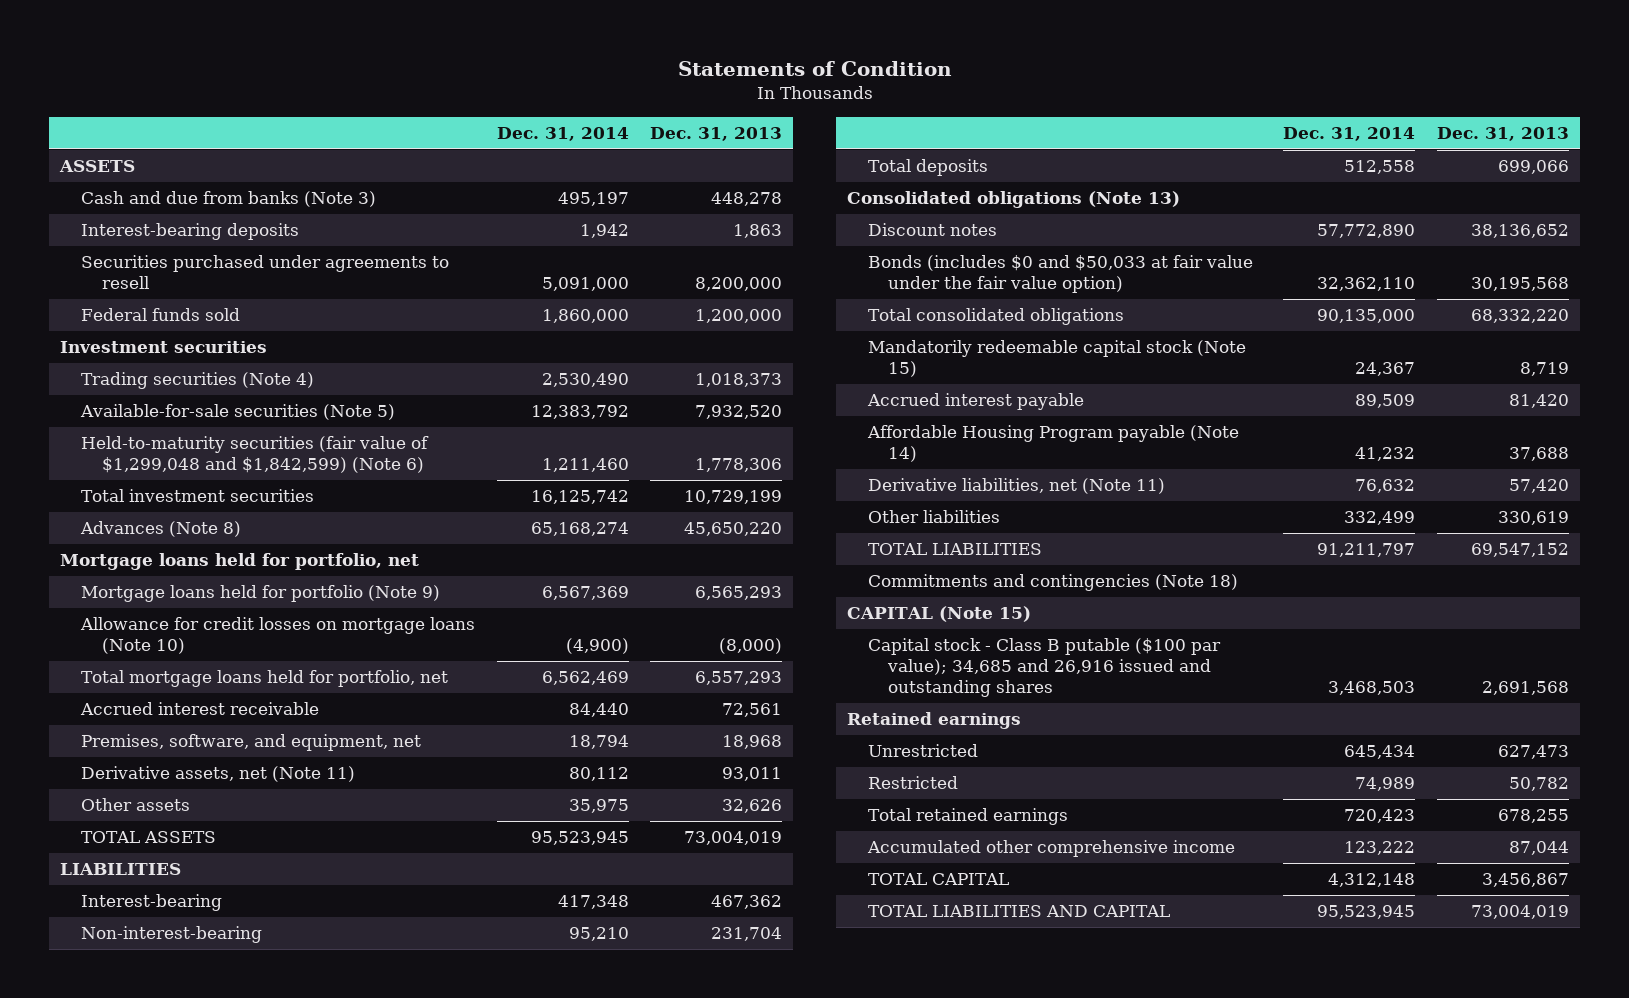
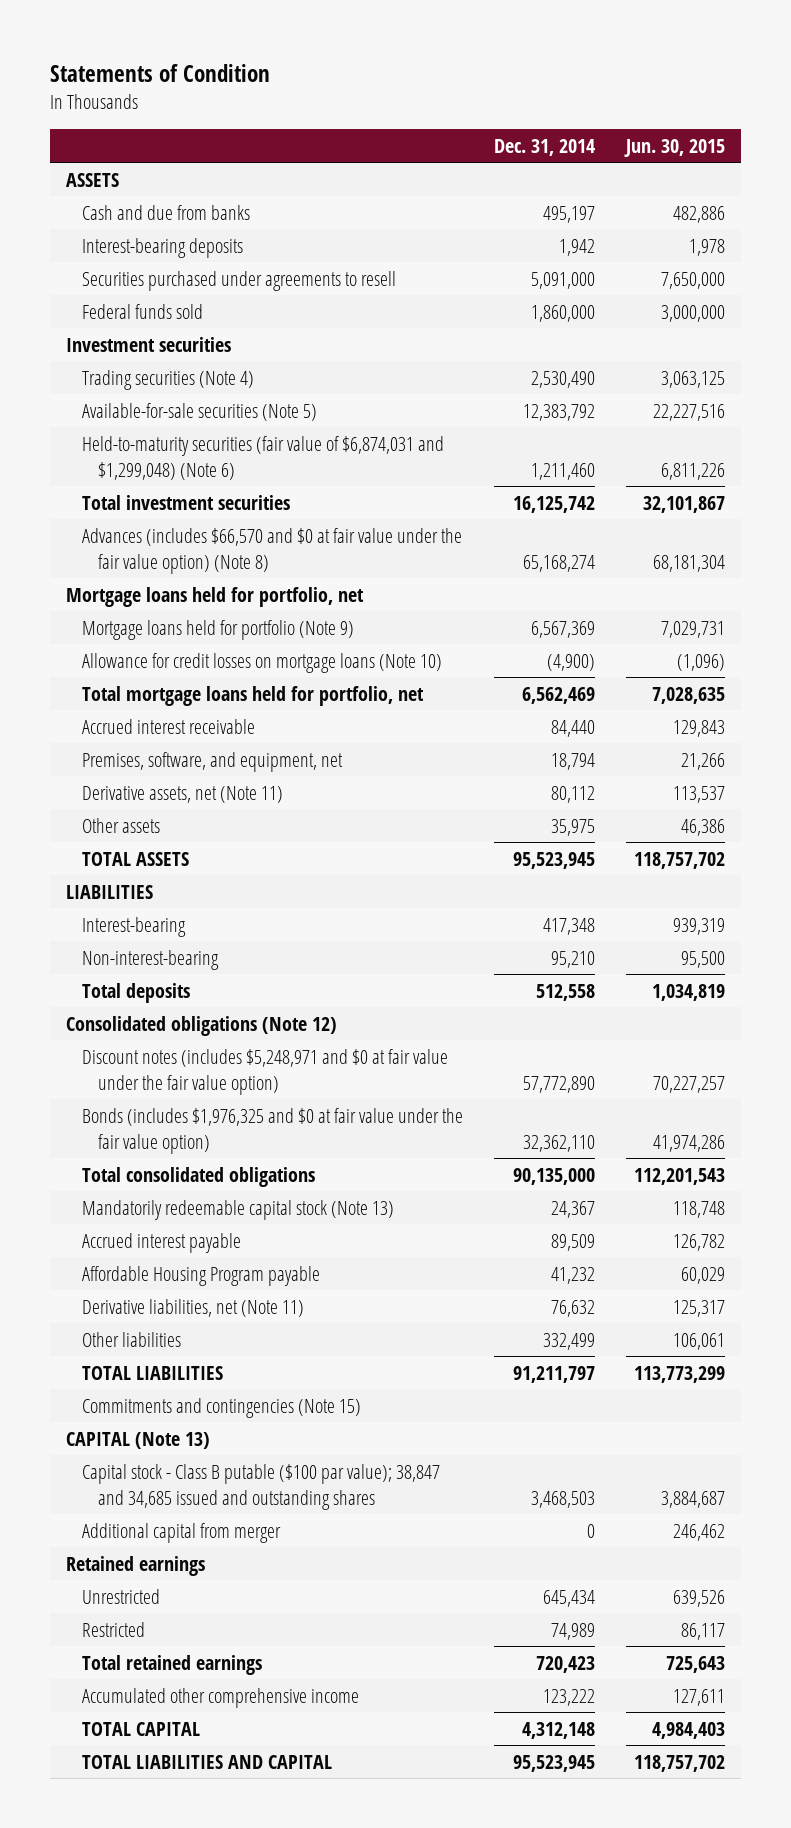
[650,126,783,141] Dec. 31, 2013 -> none
none -> [624,138,726,157] Jun. 30, 2015
[80,191,376,208] Cash and due from banks (Note 3) -> [81,204,250,220] Cash and due from banks
[80,436,429,474] Held-to-maturity securities (fair value of $1,299,048 and $1,842,599) (Note 6) -> [81,435,444,480] Held-to-maturity securities (fair value of $6,874,031 and $1,299,048) (Note 6)
[79,521,241,538] Advances (Note 8) -> [81,527,462,574] Advances (includes $66,570 and $0 at fair value under the fair value option) (Note 8)
[846,191,1180,209] Consolidated obligations (Note 13) -> [65,1015,337,1036] Consolidated obligations (Note 12)
[867,223,997,237] Discount notes -> [81,1048,448,1095] Discount notes (includes $5,248,971 and $0 at fair value under the fair value option)
[867,255,1253,294] Bonds (includes $0 and $50,033 at fair value under the fair value option) -> [81,1107,463,1154] Bonds (includes $1,976,325 and $0 at fair value under the fair value option)
[867,340,1246,378] Mandatorily redeemable capital stock (Note 15) -> [81,1199,394,1220] Mandatorily redeemable capital stock (Note 13)
[866,425,1239,463] Affordable Housing Program payable (Note 14) -> [81,1265,320,1286] Affordable Housing Program payable
[867,574,1238,592] Commitments and contingencies (Note 18) -> [81,1397,361,1418] Commitments and contingencies (Note 15)
[846,606,1031,623] CAPITAL (Note 15) -> [65,1431,210,1449] CAPITAL (Note 13)
[867,638,1221,698] Capital stock - Class B putable ($100 par value); 34,685 and 26,916 issued and outstanding shares -> [81,1463,440,1510] Capital stock - Class B putable ($100 par value); 38,847 and 34,685 issued and outstanding shares
none -> [81,1522,281,1543] Additional capital from merger

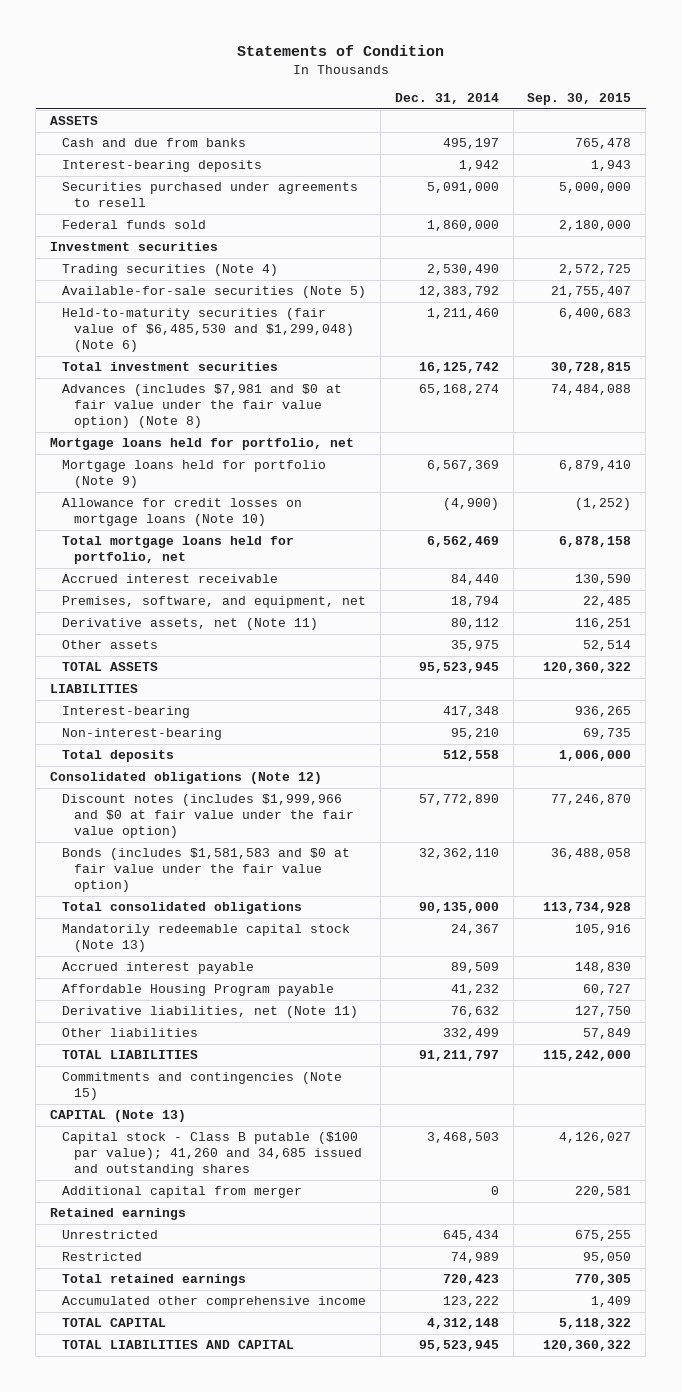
[624,138,726,157] Jun. 30, 2015 -> none
none -> [527,93,632,106] Sep. 30, 2015
[81,435,444,480] Held-to-maturity securities (fair value of $6,874,031 and $1,299,048) (Note 6) -> [61,308,354,353] Held-to-maturity securities (fair value of $6,485,530 and $1,299,048) (Note 6)
[81,527,462,574] Advances (includes $66,570 and $0 at fair value under the fair value option) (Note 8) -> [61,384,342,429] Advances (includes $7,981 and $0 at fair value under the fair value option) (Note 8)
[81,1048,448,1095] Discount notes (includes $5,248,971 and $0 at fair value under the fair value option) -> [61,794,354,839] Discount notes (includes $1,999,966 and $0 at fair value under the fair value option)
[81,1107,463,1154] Bonds (includes $1,976,325 and $0 at fair value under the fair value option) -> [61,848,350,893] Bonds (includes $1,581,583 and $0 at fair value under the fair value option)
[81,1463,440,1510] Capital stock - Class B putable ($100 par value); 38,847 and 34,685 issued and outstanding shares -> [61,1132,362,1177] Capital stock - Class B putable ($100 par value); 41,260 and 34,685 issued and outstanding shares

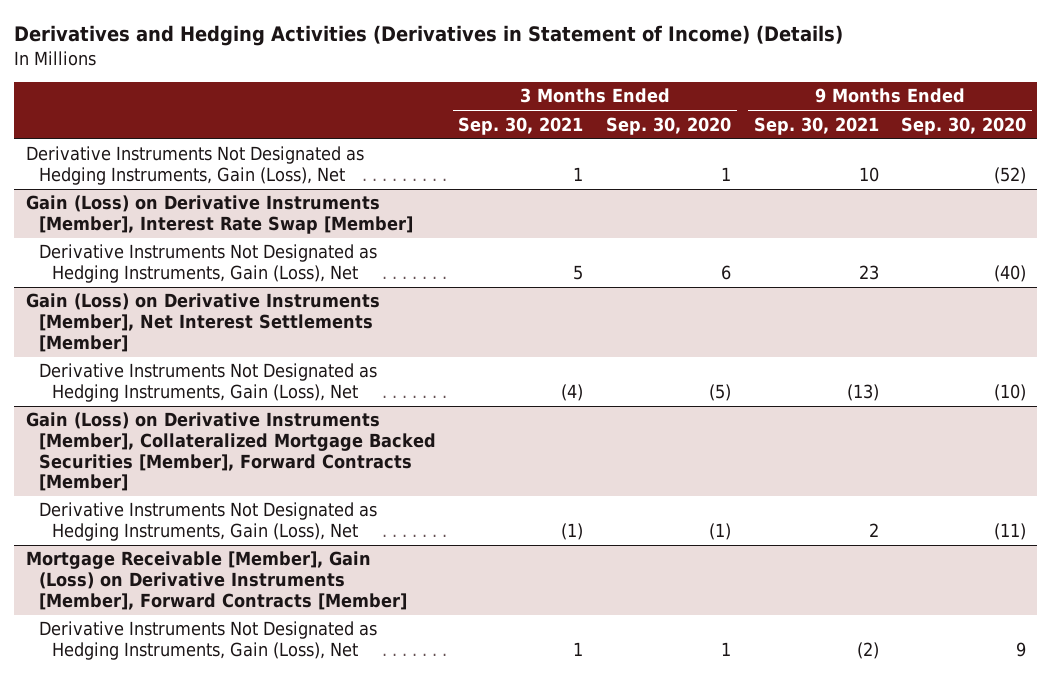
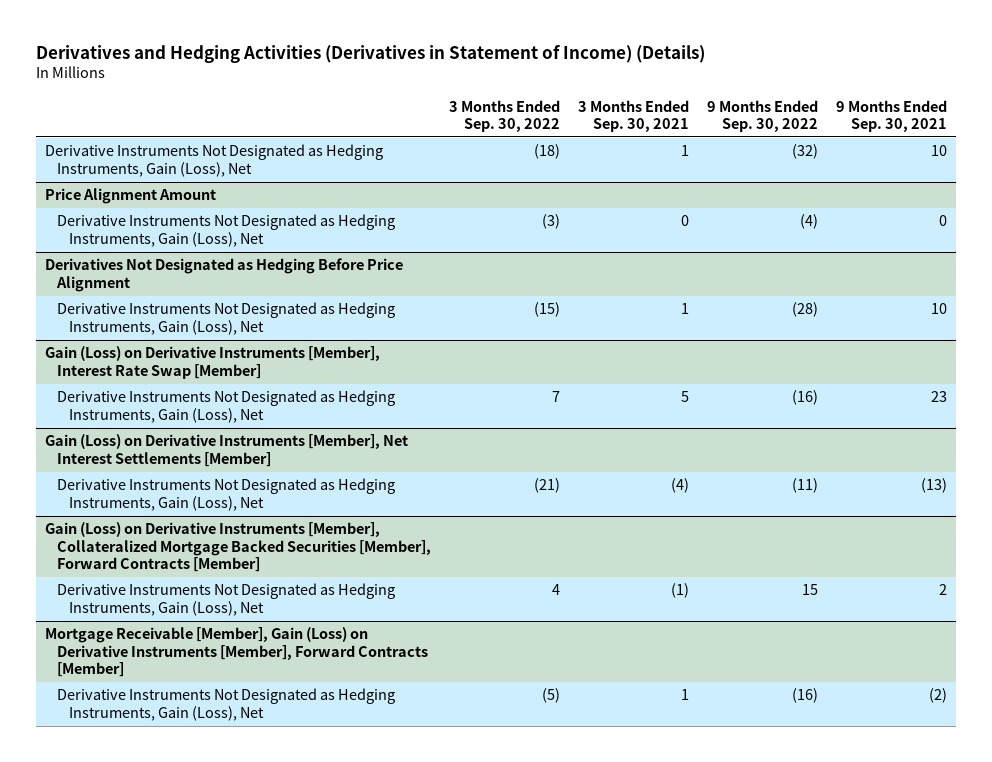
[606,116,732,135] Sep. 30, 2020 -> none
[901,116,1027,135] Sep. 30, 2020 -> none
none -> [449,99,561,133] 3 Months Ended Sep. 30, 2022
none -> [706,99,818,133] 9 Months Ended Sep. 30, 2022
none -> [44,188,216,205] Price Alignment Amount
none -> [57,214,396,247] Derivative Instruments Not Designated as Hedging Instruments, Gain (Loss), Net
none -> [44,258,403,292] Derivatives Not Designated as Hedging Before Price Alignment
none -> [57,302,396,335] Derivative Instruments Not Designated as Hedging Instruments, Gain (Loss), Net

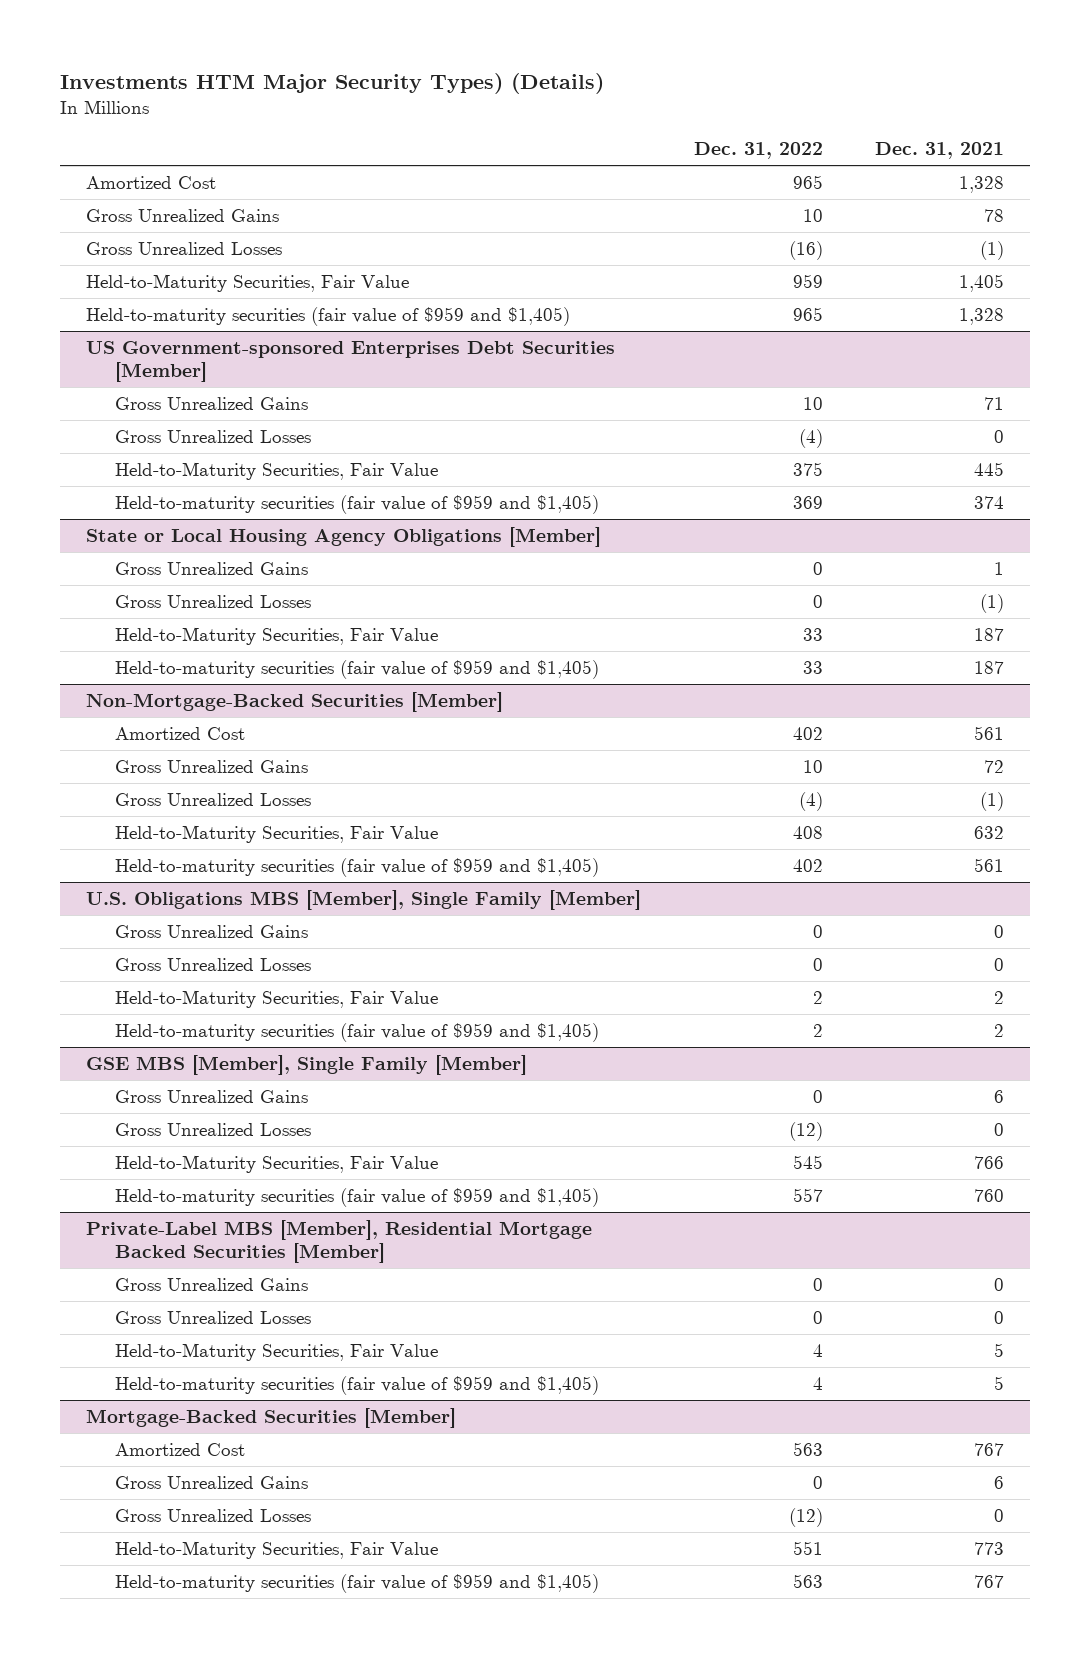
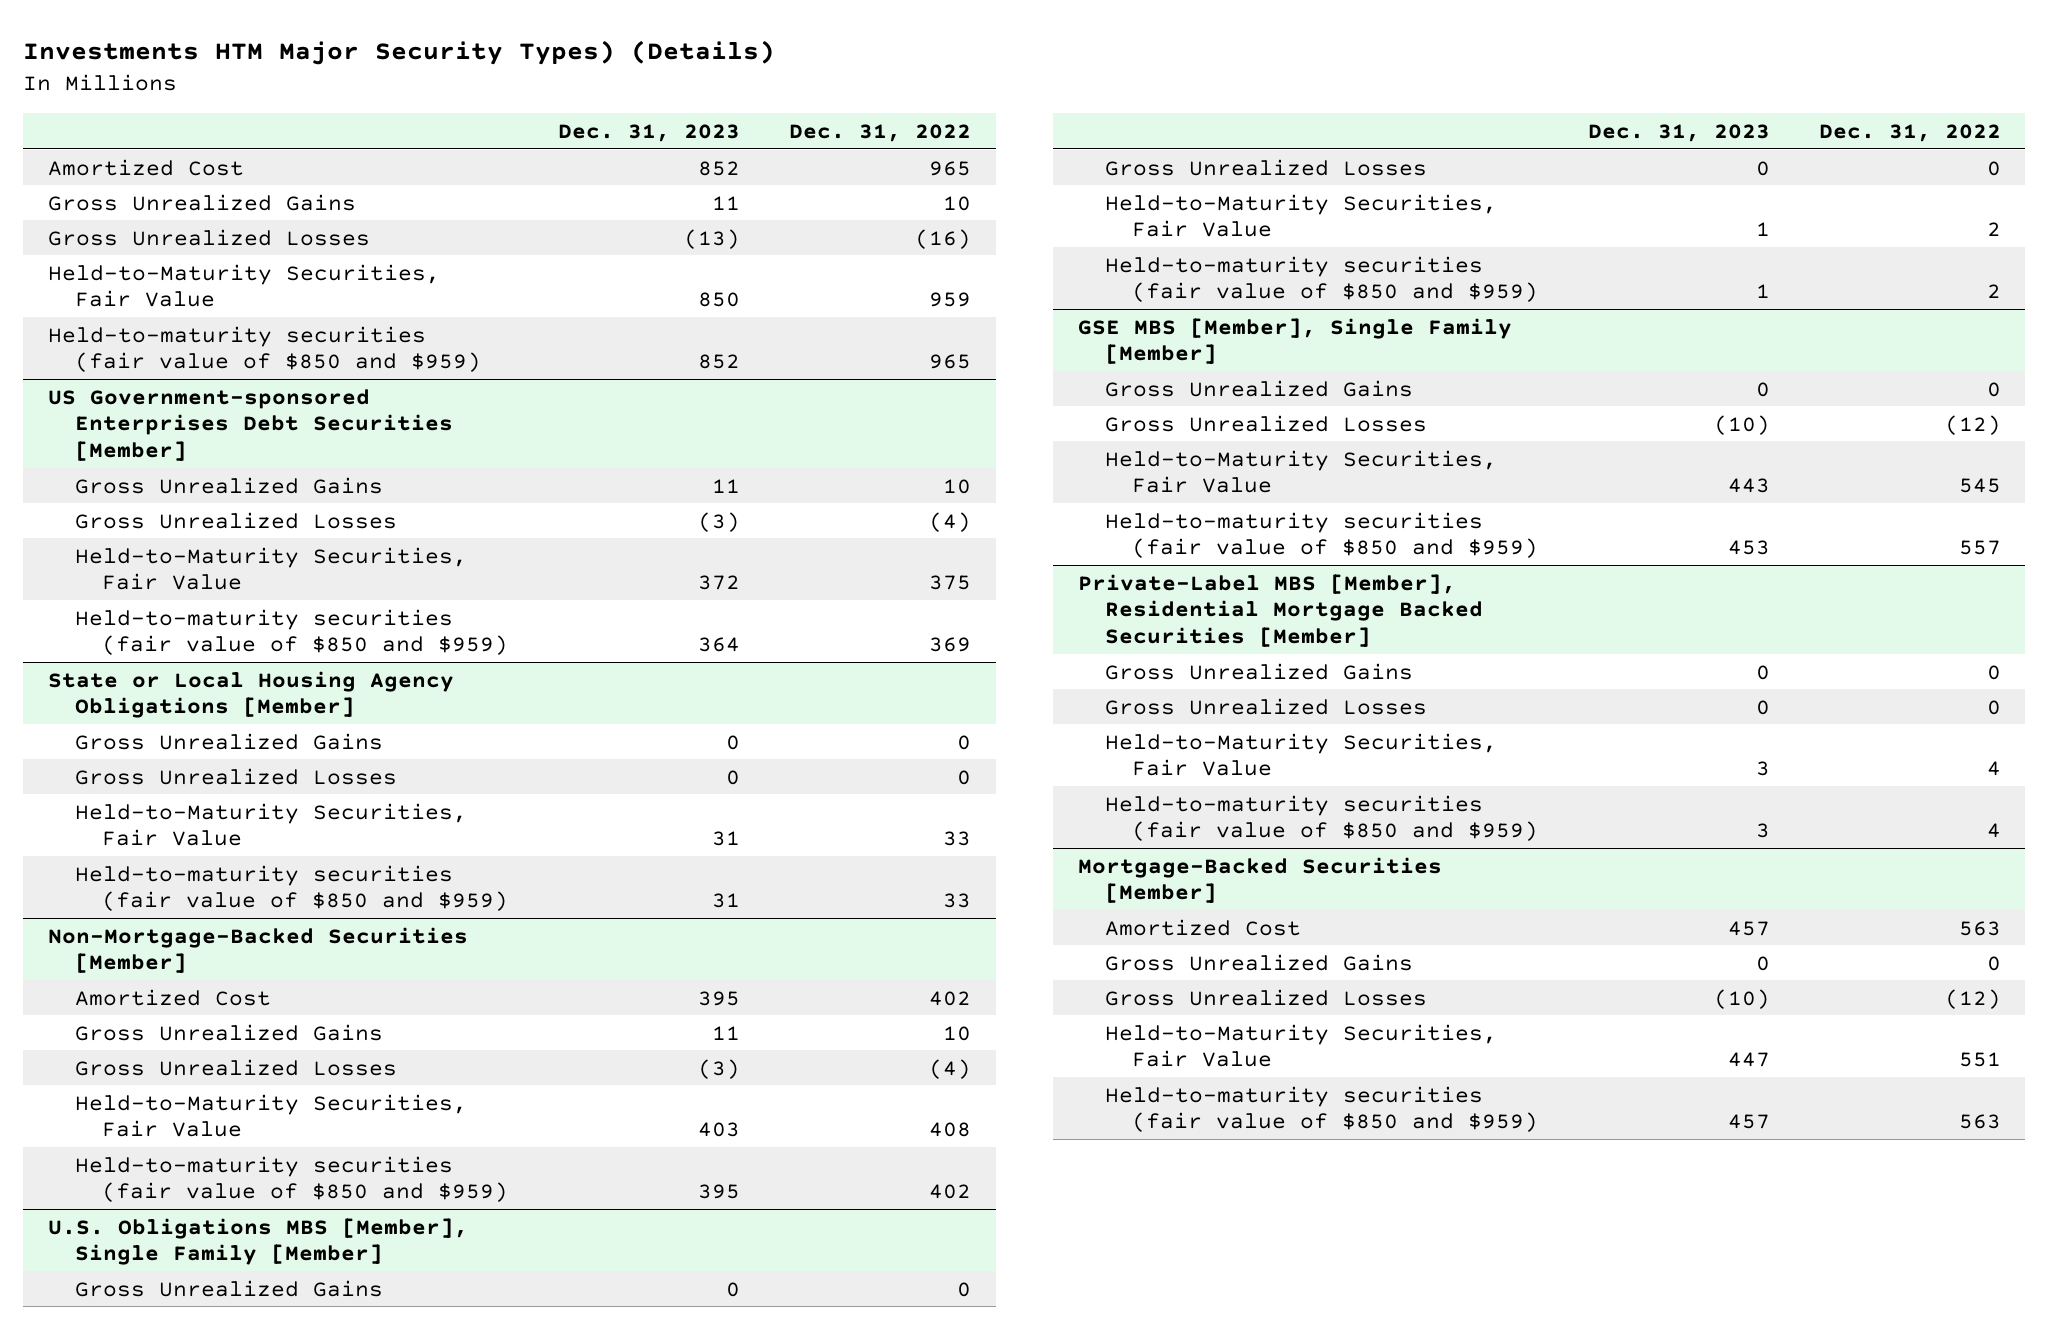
[874,142,1004,160] Dec. 31, 2021 -> none
none -> [557,124,740,143] Dec. 31, 2023
[86,306,571,326] Held-to-maturity securities (fair value of $959 and $1,405) -> [48,325,482,373] Held-to-maturity securities (fair value of $850 and $959)
[115,494,600,514] Held-to-maturity securities (fair value of $959 and $1,405) -> [75,608,509,656] Held-to-maturity securities (fair value of $850 and $959)
[115,659,600,679] Held-to-maturity securities (fair value of $959 and $1,405) -> [75,864,509,912] Held-to-maturity securities (fair value of $850 and $959)
[115,857,600,877] Held-to-maturity securities (fair value of $959 and $1,405) -> [75,1155,509,1203] Held-to-maturity securities (fair value of $850 and $959)
[115,1022,600,1042] Held-to-maturity securities (fair value of $959 and $1,405) -> [1105,255,1539,303] Held-to-maturity securities (fair value of $850 and $959)
[115,1187,600,1207] Held-to-maturity securities (fair value of $959 and $1,405) -> [1105,511,1539,559] Held-to-maturity securities (fair value of $850 and $959)
[115,1375,600,1395] Held-to-maturity securities (fair value of $959 and $1,405) -> [1105,794,1539,842] Held-to-maturity securities (fair value of $850 and $959)
[115,1573,600,1593] Held-to-maturity securities (fair value of $959 and $1,405) -> [1105,1085,1539,1133] Held-to-maturity securities (fair value of $850 and $959)

